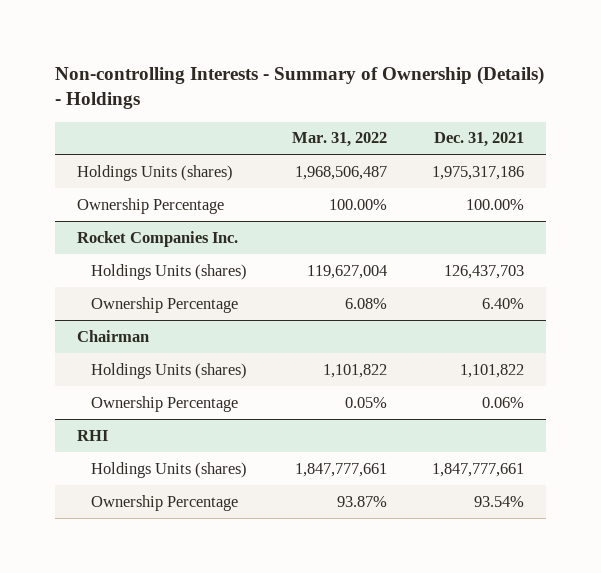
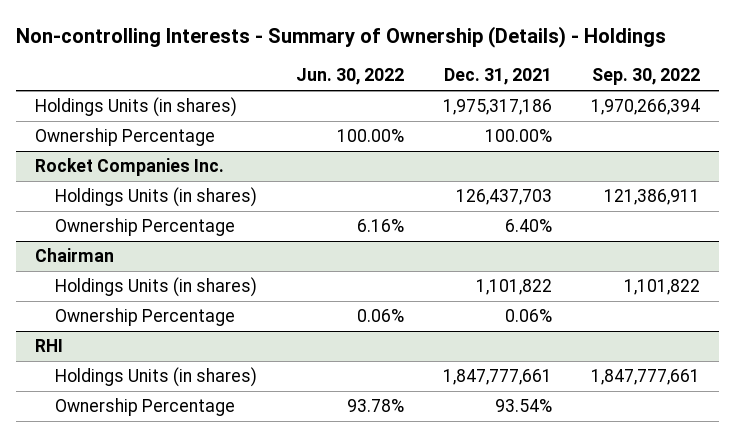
[291,132,387,148] Mar. 31, 2022 -> none
none -> [296,68,405,86] Jun. 30, 2022
none -> [591,68,700,86] Sep. 30, 2022
[77,164,234,181] Holdings Units (shares) -> [35,97,238,118] Holdings Units (in shares)
[90,263,247,280] Holdings Units (shares) -> [55,187,258,208] Holdings Units (in shares)
[90,362,247,379] Holdings Units (shares) -> [55,277,258,298] Holdings Units (in shares)
[90,461,247,478] Holdings Units (shares) -> [55,367,258,388] Holdings Units (in shares)

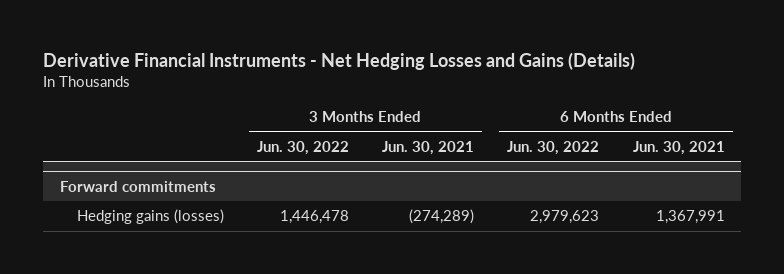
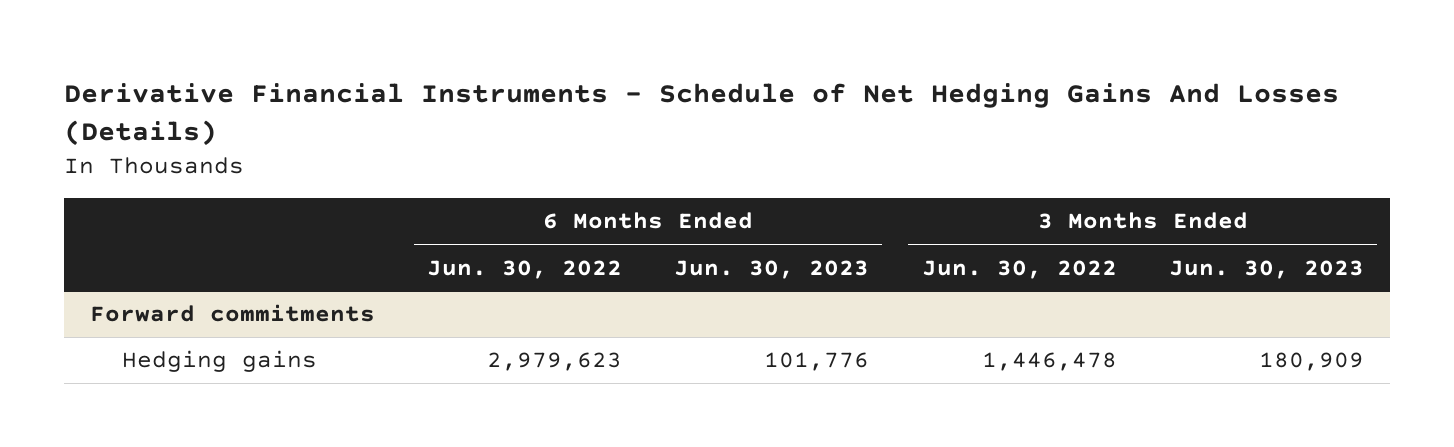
[43,51,636,70] Derivative Financial Instruments - Net Hedging Losses and Gains (Details) -> [63,82,1339,147] Derivative Financial Instruments - Schedule of Net Hedging Gains And Losses (Details)
[382,140,475,155] Jun. 30, 2021 -> none
[632,140,725,155] Jun. 30, 2021 -> none
none -> [674,259,870,279] Jun. 30, 2023
none -> [1168,259,1364,279] Jun. 30, 2023
[76,209,224,225] Hedging gains (losses) -> [121,350,317,373] Hedging gains

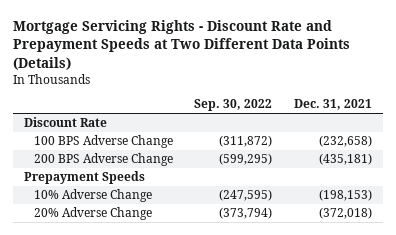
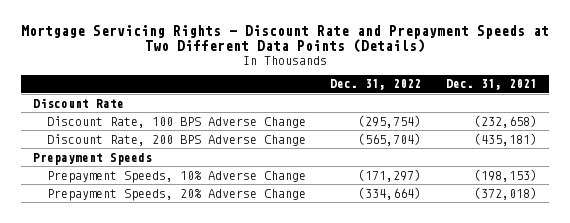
[194,99,273,112] Sep. 30, 2022 -> none
none -> [330,79,422,91] Dec. 31, 2022
[33,135,173,149] 100 BPS Adverse Change -> [46,115,306,128] Discount Rate, 100 BPS Adverse Change
[33,153,173,167] 200 BPS Adverse Change -> [46,133,306,146] Discount Rate, 200 BPS Adverse Change
[33,189,152,203] 10% Adverse Change -> [46,170,306,183] Prepayment Speeds, 10% Adverse Change
[33,207,152,221] 20% Adverse Change -> [46,188,306,201] Prepayment Speeds, 20% Adverse Change

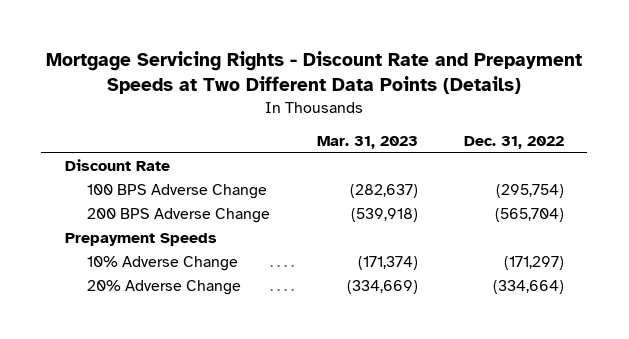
[445,79,537,91] Dec. 31, 2021 -> none
none -> [316,136,418,150] Mar. 31, 2023
[46,115,306,128] Discount Rate, 100 BPS Adverse Change -> [87,184,268,200] 100 BPS Adverse Change
[46,133,306,146] Discount Rate, 200 BPS Adverse Change -> [87,208,271,224] 200 BPS Adverse Change
[46,170,306,183] Prepayment Speeds, 10% Adverse Change -> [87,256,239,272] 10% Adverse Change
[46,188,306,201] Prepayment Speeds, 20% Adverse Change -> [87,280,242,296] 20% Adverse Change

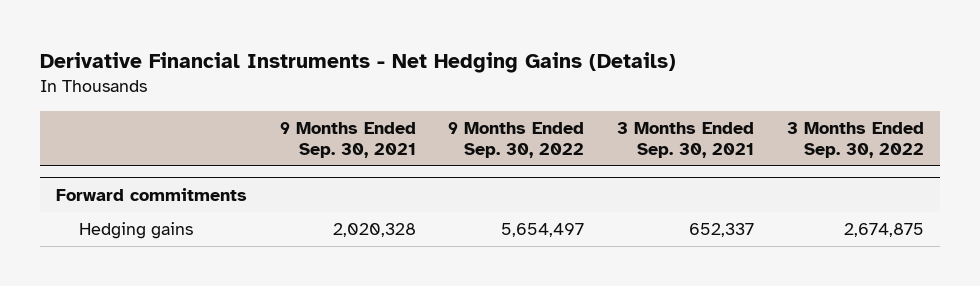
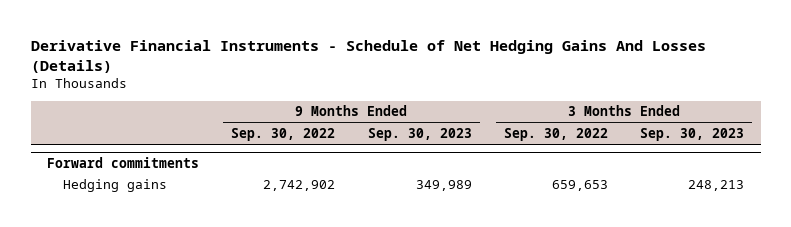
[39,51,676,73] Derivative Financial Instruments - Net Hedging Gains (Details) -> [30,39,706,73] Derivative Financial Instruments - Schedule of Net Hedging Gains And Losses (Details)
[279,121,416,158] 9 Months Ended Sep. 30, 2021 -> none
[617,121,755,158] 3 Months Ended Sep. 30, 2021 -> none
none -> [367,127,472,141] Sep. 30, 2023
none -> [640,127,745,141] Sep. 30, 2023
[501,223,585,238] 5,654,497 -> [263,180,336,192] 2,742,902
[843,223,924,238] 2,674,875 -> [551,180,608,192] 659,653

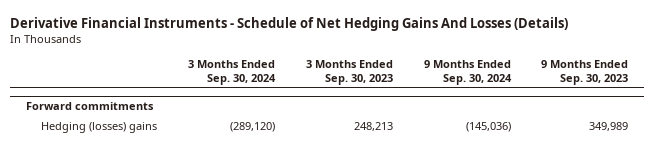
[231,127,336,141] Sep. 30, 2022 -> none
[503,127,608,141] Sep. 30, 2022 -> none
none -> [187,59,276,86] 3 Months Ended Sep. 30, 2024
none -> [423,59,512,86] 9 Months Ended Sep. 30, 2024
[63,179,168,193] Hedging gains -> [41,121,158,133] Hedging (losses) gains

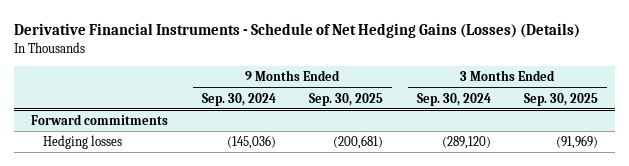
[10,16,569,31] Derivative Financial Instruments - Schedule of Net Hedging Gains And Losses (Details) -> [14,23,581,39] Derivative Financial Instruments - Schedule of Net Hedging Gains (Losses) (Details)
[305,59,393,86] 3 Months Ended Sep. 30, 2023 -> none
[541,59,629,86] 9 Months Ended Sep. 30, 2023 -> none
none -> [309,92,384,106] Sep. 30, 2025
none -> [524,92,599,106] Sep. 30, 2025
[41,121,158,133] Hedging (losses) gains -> [43,135,123,150] Hedging losses

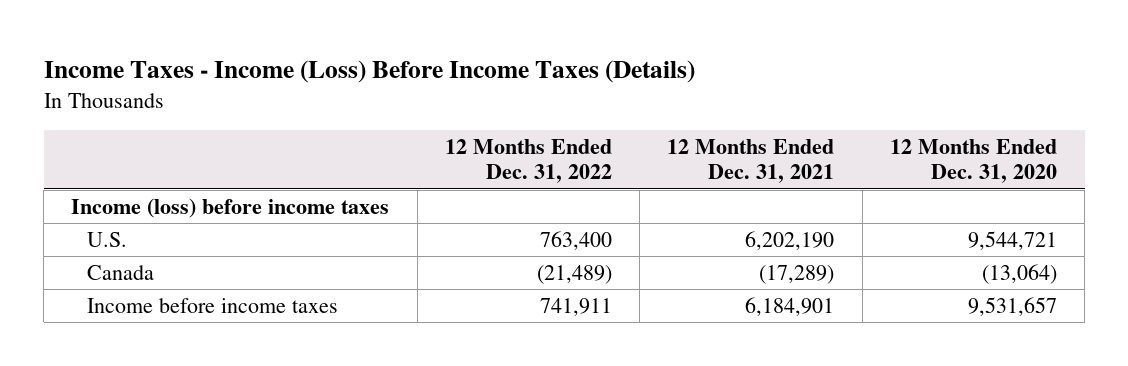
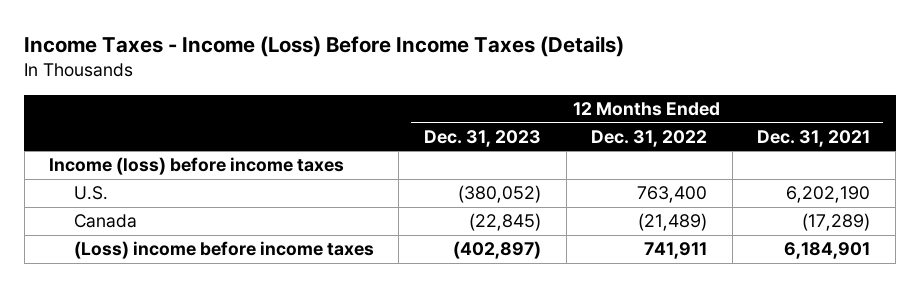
[889,138,1057,184] 12 Months Ended Dec. 31, 2020 -> none
none -> [423,129,541,147] Dec. 31, 2023
[87,297,339,313] Income before income taxes -> [73,241,374,260] (Loss) income before income taxes

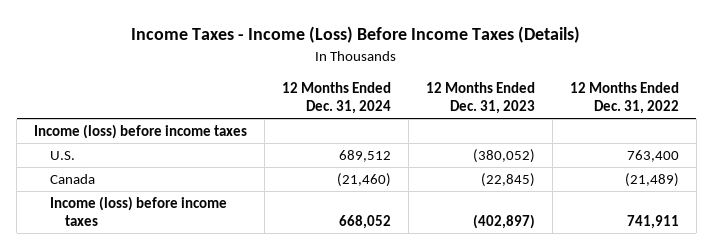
[757,129,871,147] Dec. 31, 2021 -> none
none -> [282,81,392,115] 12 Months Ended Dec. 31, 2024
[73,241,374,260] (Loss) income before income taxes -> [49,195,227,227] Income (loss) before income taxes

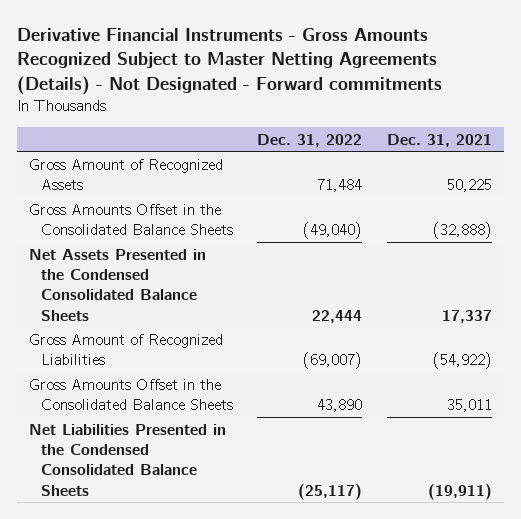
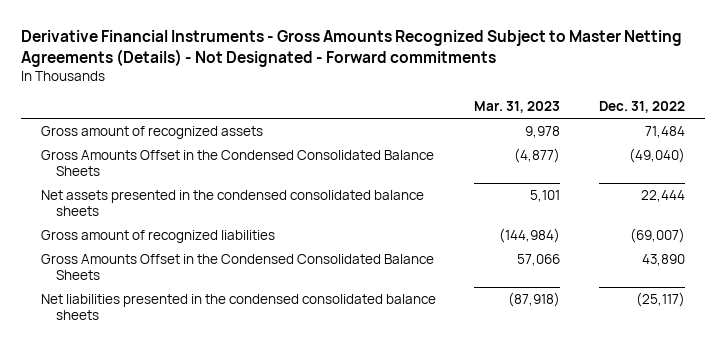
[386,133,492,147] Dec. 31, 2021 -> none
none -> [474,101,561,114] Mar. 31, 2023
[28,158,223,190] Gross Amount of Recognized Assets -> [40,125,263,139] Gross amount of recognized assets
[28,203,234,235] Gross Amounts Offset in the Consolidated Balance Sheets -> [40,149,434,176] Gross Amounts Offset in the Condensed Consolidated Balance Sheets
[28,248,206,321] Net Assets Presented in the Condensed Consolidated Balance Sheets -> [40,189,424,216] Net assets presented in the condensed consolidated balance sheets
[28,333,223,365] Gross Amount of Recognized Liabilities -> [40,229,275,243] Gross amount of recognized liabilities
[28,378,234,410] Gross Amounts Offset in the Consolidated Balance Sheets -> [40,253,434,280] Gross Amounts Offset in the Condensed Consolidated Balance Sheets
[28,423,226,496] Net Liabilities Presented in the Condensed Consolidated Balance Sheets -> [40,293,436,320] Net liabilities presented in the condensed consolidated balance sheets

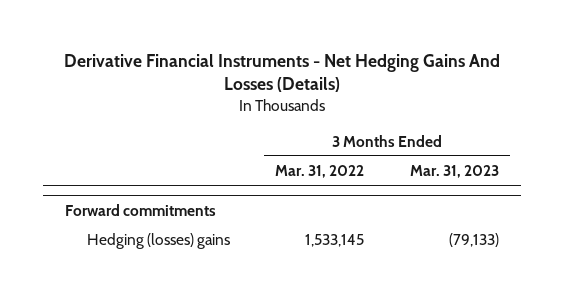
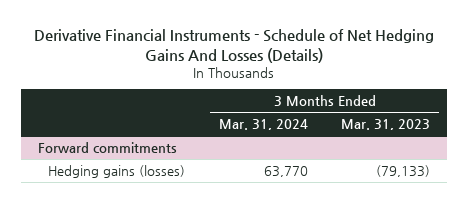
[64,53,501,93] Derivative Financial Instruments - Net Hedging Gains And Losses (Details) -> [34,29,435,63] Derivative Financial Instruments - Schedule of Net Hedging Gains And Losses (Details)
[275,165,365,179] Mar. 31, 2022 -> none
none -> [218,119,308,131] Mar. 31, 2024
[87,233,231,250] Hedging (losses) gains -> [47,164,185,178] Hedging gains (losses)

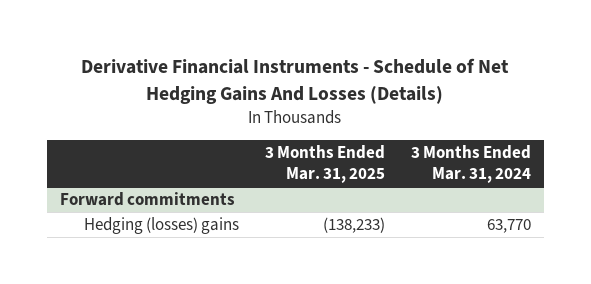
[341,119,431,131] Mar. 31, 2023 -> none
none -> [264,145,385,184] 3 Months Ended Mar. 31, 2025
[47,164,185,178] Hedging gains (losses) -> [84,217,240,235] Hedging (losses) gains

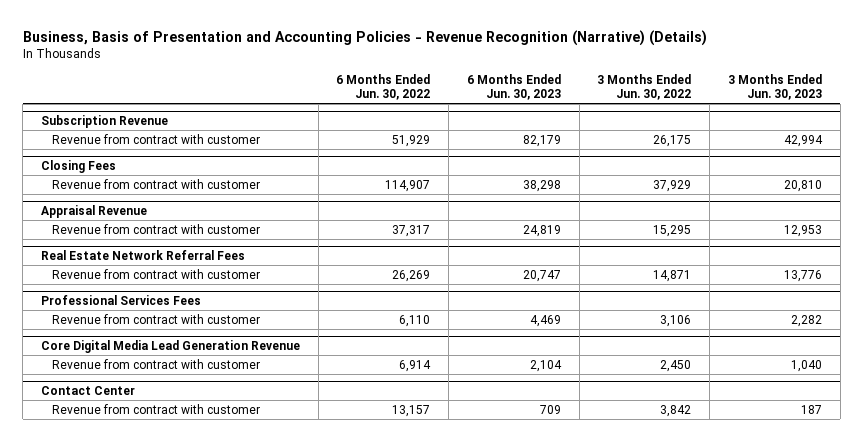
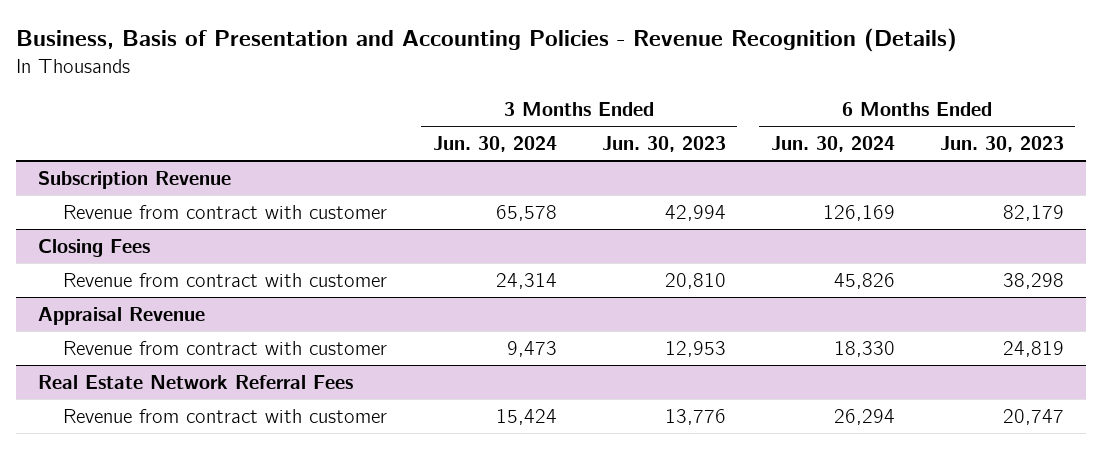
[22,29,707,46] Business, Basis of Presentation and Accounting Policies - Revenue Recognition (Narrative) (Details) -> [15,28,957,53] Business, Basis of Presentation and Accounting Policies - Revenue Recognition (Details)
[336,73,431,101] 6 Months Ended Jun. 30, 2022 -> none
[597,73,692,101] 3 Months Ended Jun. 30, 2022 -> none
none -> [432,136,557,153] Jun. 30, 2024
none -> [770,136,895,153] Jun. 30, 2024
[41,294,202,305] Professional Services Fees -> none
[52,313,261,324] Revenue from contract with customer -> none
[41,339,301,353] Core Digital Media Lead Generation Revenue -> none
[52,358,261,369] Revenue from contract with customer -> none
[41,385,136,395] Contact Center -> none
[52,403,261,414] Revenue from contract with customer -> none

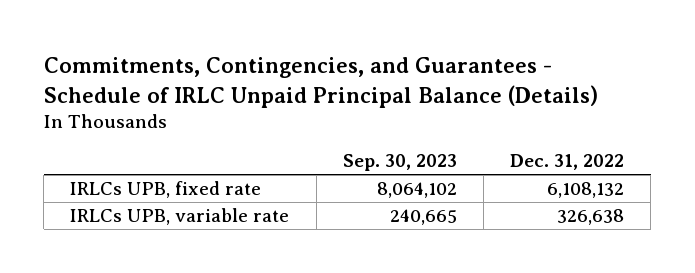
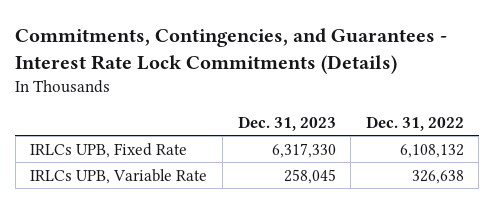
[43,57,598,108] Commitments, Contingencies, and Guarantees - Schedule of IRLC Unpaid Principal Balance (Details) -> [15,27,448,74] Commitments, Contingencies, and Guarantees - Interest Rate Lock Commitments (Details)
[342,154,457,172] Sep. 30, 2023 -> none
none -> [237,115,336,131] Dec. 31, 2023
[70,181,262,199] IRLCs UPB, fixed rate -> [30,142,188,158] IRLCs UPB, Fixed Rate
[70,208,290,226] IRLCs UPB, variable rate -> [30,168,208,184] IRLCs UPB, Variable Rate

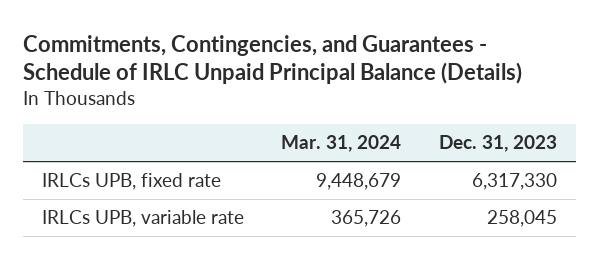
[15,27,448,74] Commitments, Contingencies, and Guarantees - Interest Rate Lock Commitments (Details) -> [22,34,522,85] Commitments, Contingencies, and Guarantees - Schedule of IRLC Unpaid Principal Balance (Details)
[365,115,464,131] Dec. 31, 2022 -> none
none -> [281,135,402,153] Mar. 31, 2024
[30,142,188,158] IRLCs UPB, Fixed Rate -> [41,173,221,191] IRLCs UPB, fixed rate
[30,168,208,184] IRLCs UPB, Variable Rate -> [41,210,244,228] IRLCs UPB, variable rate

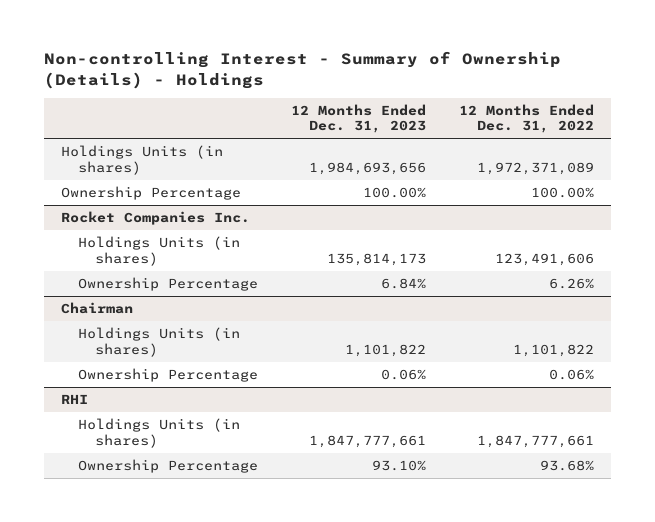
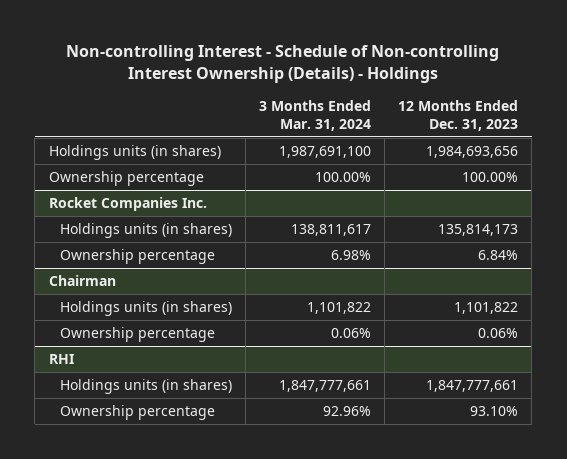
[43,51,561,89] Non-controlling Interest - Summary of Ownership (Details) - Holdings -> [66,44,500,83] Non-controlling Interest - Schedule of Non-controlling Interest Ownership (Details) - Holdings
[459,103,595,134] 12 Months Ended Dec. 31, 2022 -> none
none -> [259,99,372,131] 3 Months Ended Mar. 31, 2024
[60,145,223,175] Holdings Units (in shares) -> [48,145,221,161] Holdings units (in shares)
[60,186,241,201] Ownership Percentage -> [48,171,204,187] Ownership percentage
[77,236,240,266] Holdings Units (in shares) -> [60,223,233,239] Holdings units (in shares)
[77,277,258,292] Ownership Percentage -> [60,249,216,265] Ownership percentage
[77,327,240,357] Holdings Units (in shares) -> [60,301,233,317] Holdings units (in shares)
[77,368,258,383] Ownership Percentage -> [60,327,216,343] Ownership percentage
[77,418,240,448] Holdings Units (in shares) -> [60,379,233,395] Holdings units (in shares)
[77,459,258,474] Ownership Percentage -> [60,405,216,421] Ownership percentage

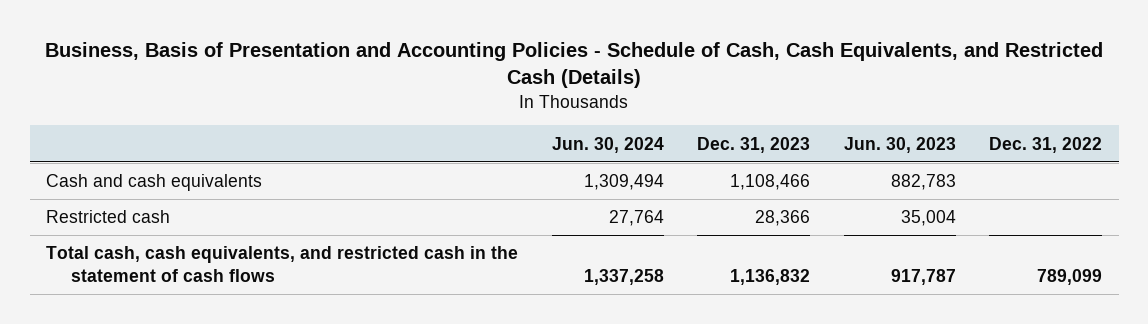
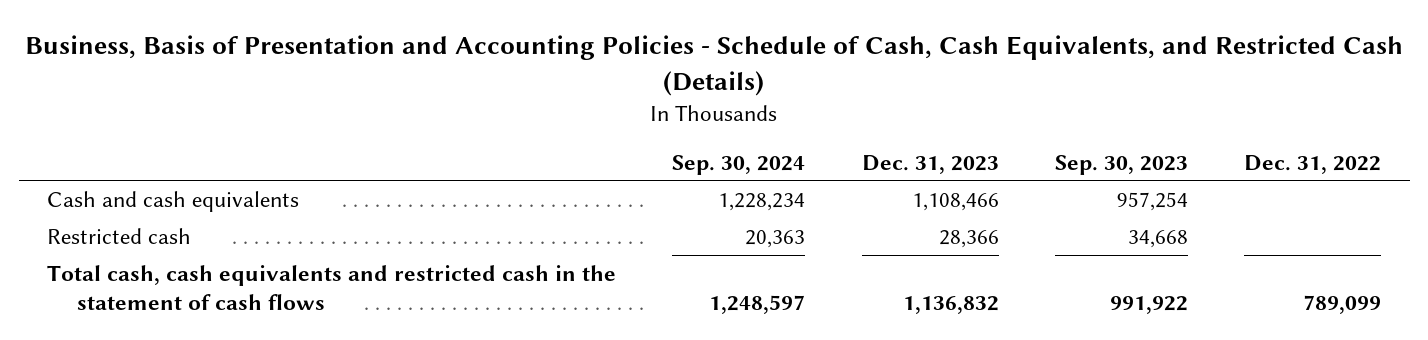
[551,136,664,153] Jun. 30, 2024 -> none
[843,136,956,153] Jun. 30, 2023 -> none
none -> [672,154,806,175] Sep. 30, 2024
none -> [1054,154,1188,175] Sep. 30, 2023
[46,246,519,282] Total cash, cash equivalents, and restricted cash in the statement of cash flows -> [46,264,616,311] Total cash, cash equivalents and restricted cash in the statement of cash flows

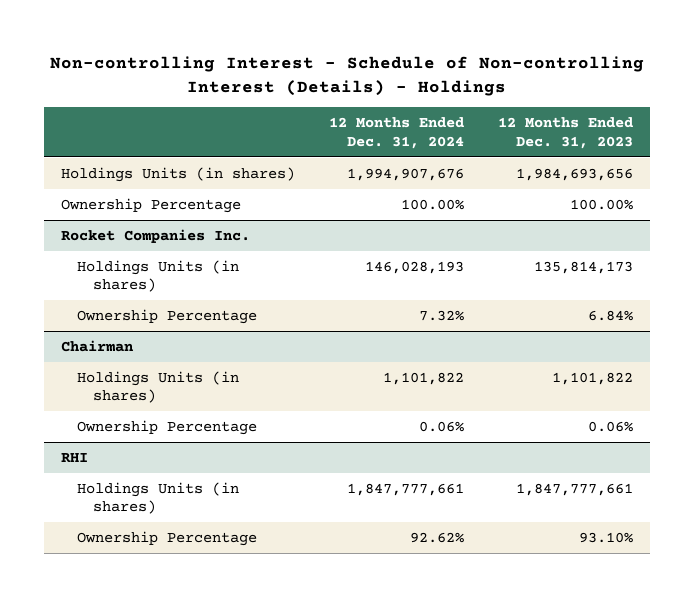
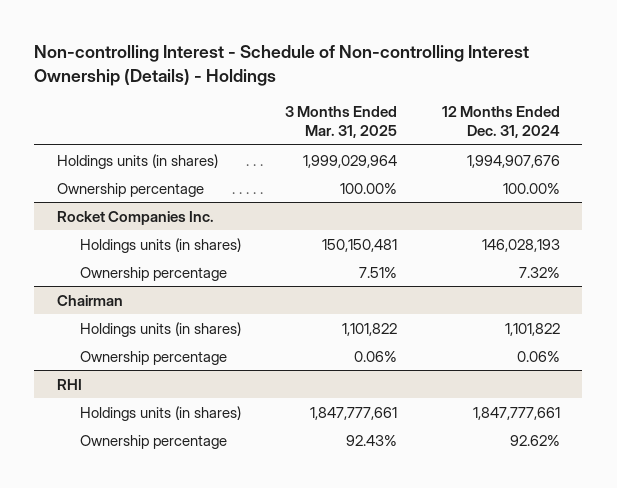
[50,56,645,97] Non-controlling Interest - Schedule of Non-controlling Interest (Details) - Holdings -> [34,45,530,86] Non-controlling Interest - Schedule of Non-controlling Interest Ownership (Details) - Holdings
[498,117,634,149] 12 Months Ended Dec. 31, 2023 -> none
none -> [285,105,398,139] 3 Months Ended Mar. 31, 2025
[61,166,296,182] Holdings Units (in shares) -> [56,153,218,169] Holdings units (in shares)
[61,197,242,213] Ownership Percentage -> [56,182,204,197] Ownership percentage
[77,259,240,293] Holdings Units (in shares) -> [79,237,241,253] Holdings units (in shares)
[77,308,258,324] Ownership Percentage -> [79,266,227,281] Ownership percentage
[77,370,240,404] Holdings Units (in shares) -> [79,321,241,337] Holdings units (in shares)
[77,419,258,435] Ownership Percentage -> [79,350,227,365] Ownership percentage
[77,481,240,515] Holdings Units (in shares) -> [79,405,241,421] Holdings units (in shares)
[77,530,258,546] Ownership Percentage -> [79,434,227,449] Ownership percentage

